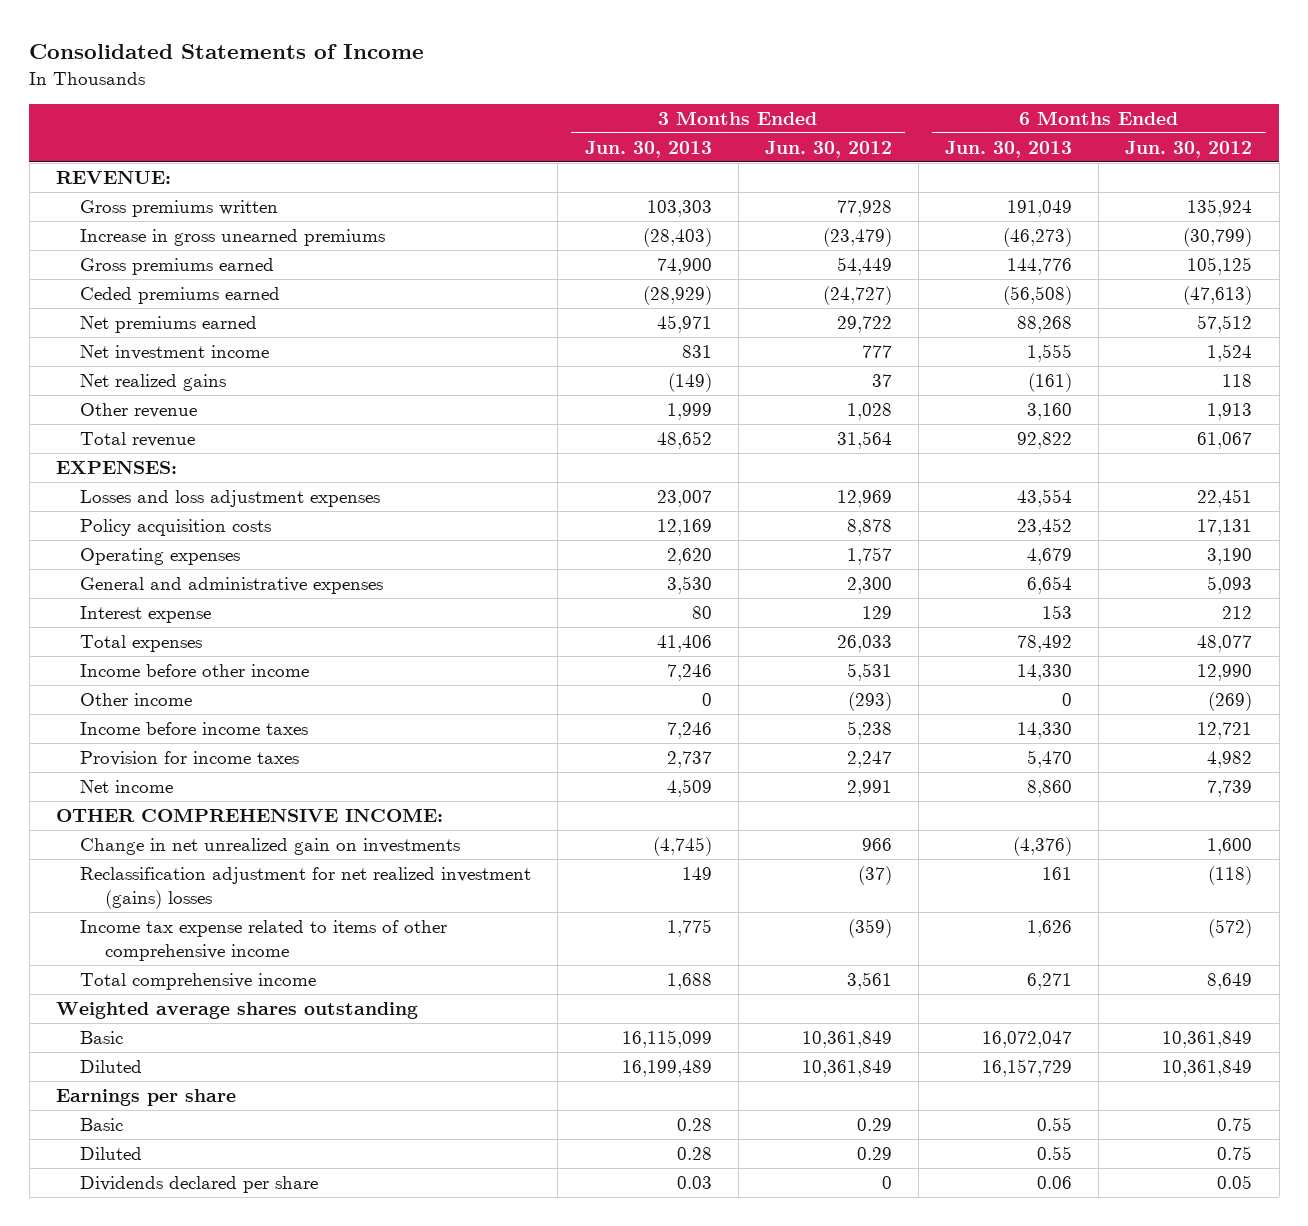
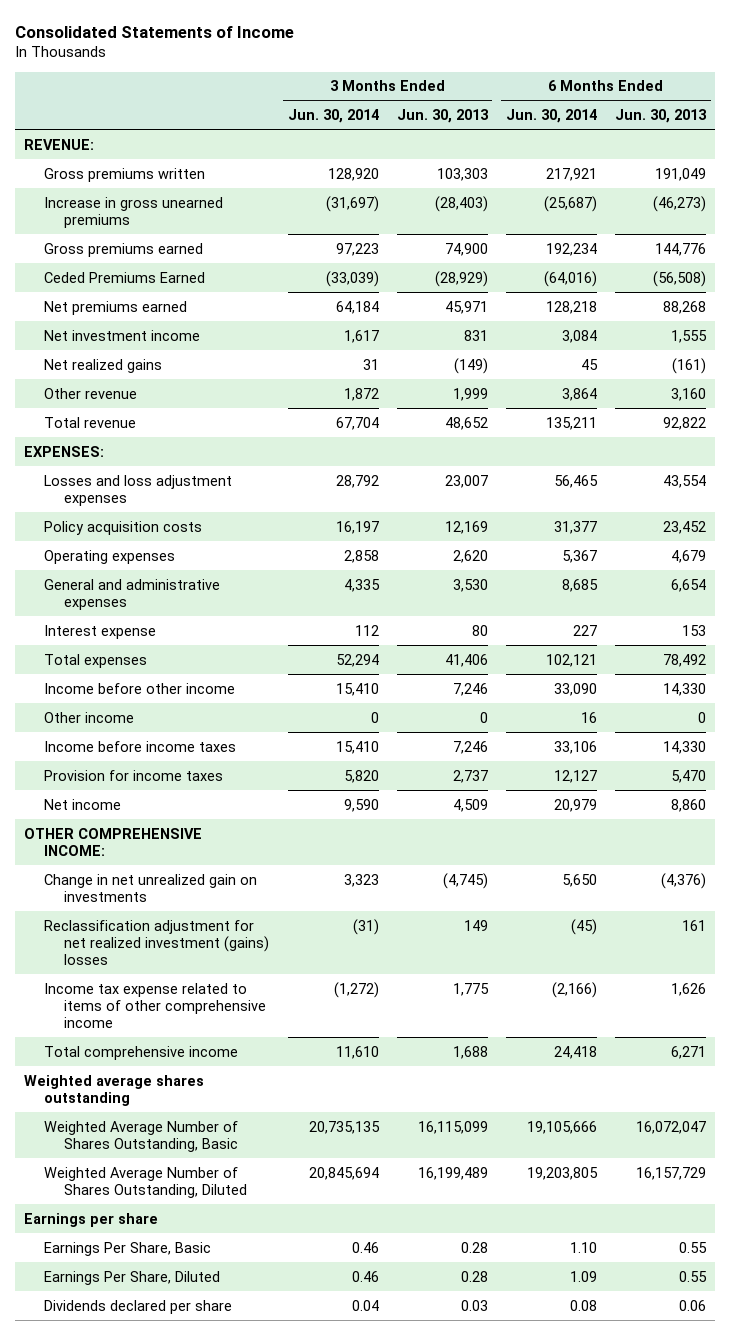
[764,141,892,159] Jun. 30, 2012 -> none
[1125,141,1253,159] Jun. 30, 2012 -> none
none -> [287,109,379,124] Jun. 30, 2014
none -> [506,109,598,124] Jun. 30, 2014
[80,287,281,305] Ceded premiums earned -> [44,271,206,283] Ceded Premiums Earned
[80,1031,124,1045] Basic -> [44,1120,239,1152] Weighted Average Number of Shares Outstanding, Basic
[80,1060,143,1074] Diluted -> [44,1166,248,1198] Weighted Average Number of Shares Outstanding, Diluted
[80,1118,124,1132] Basic -> [44,1241,212,1256] Earnings Per Share, Basic
[80,1147,143,1161] Diluted -> [44,1270,221,1285] Earnings Per Share, Diluted

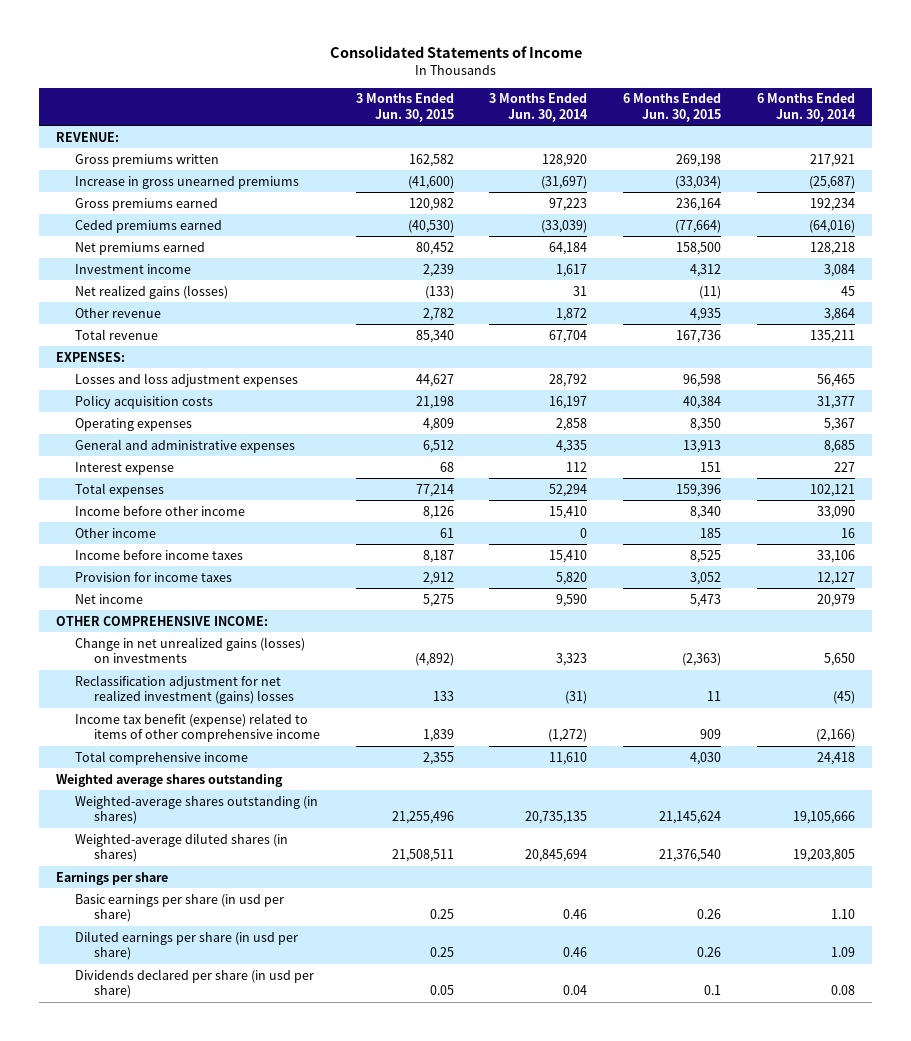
[396,109,489,124] Jun. 30, 2013 -> none
[615,109,708,124] Jun. 30, 2013 -> none
none -> [355,93,454,122] 3 Months Ended Jun. 30, 2015
none -> [622,93,721,122] 6 Months Ended Jun. 30, 2015
[44,271,206,283] Ceded Premiums Earned -> [75,219,223,233] Ceded premiums earned
[44,329,201,341] Net investment income -> [75,263,192,274] Investment income
[44,358,163,373] Net realized gains -> [75,284,229,299] Net realized gains (losses)
[44,873,258,902] Change in net unrealized gain on investments -> [75,636,306,664] Change in net unrealized gains (losses) on investments
[44,982,267,1028] Income tax expense related to items of other comprehensive income -> [75,712,321,743] Income tax benefit (expense) related to items of other comprehensive income
[44,1120,239,1152] Weighted Average Number of Shares Outstanding, Basic -> [75,795,319,825] Weighted-average shares outstanding (in shares)
[44,1166,248,1198] Weighted Average Number of Shares Outstanding, Diluted -> [75,832,289,863] Weighted-average diluted shares (in shares)
[44,1241,212,1256] Earnings Per Share, Basic -> [75,893,285,923] Basic earnings per share (in usd per share)
[44,1270,221,1285] Earnings Per Share, Diluted -> [75,930,299,961] Diluted earnings per share (in usd per share)
[44,1299,233,1314] Dividends declared per share -> [75,968,315,999] Dividends declared per share (in usd per share)

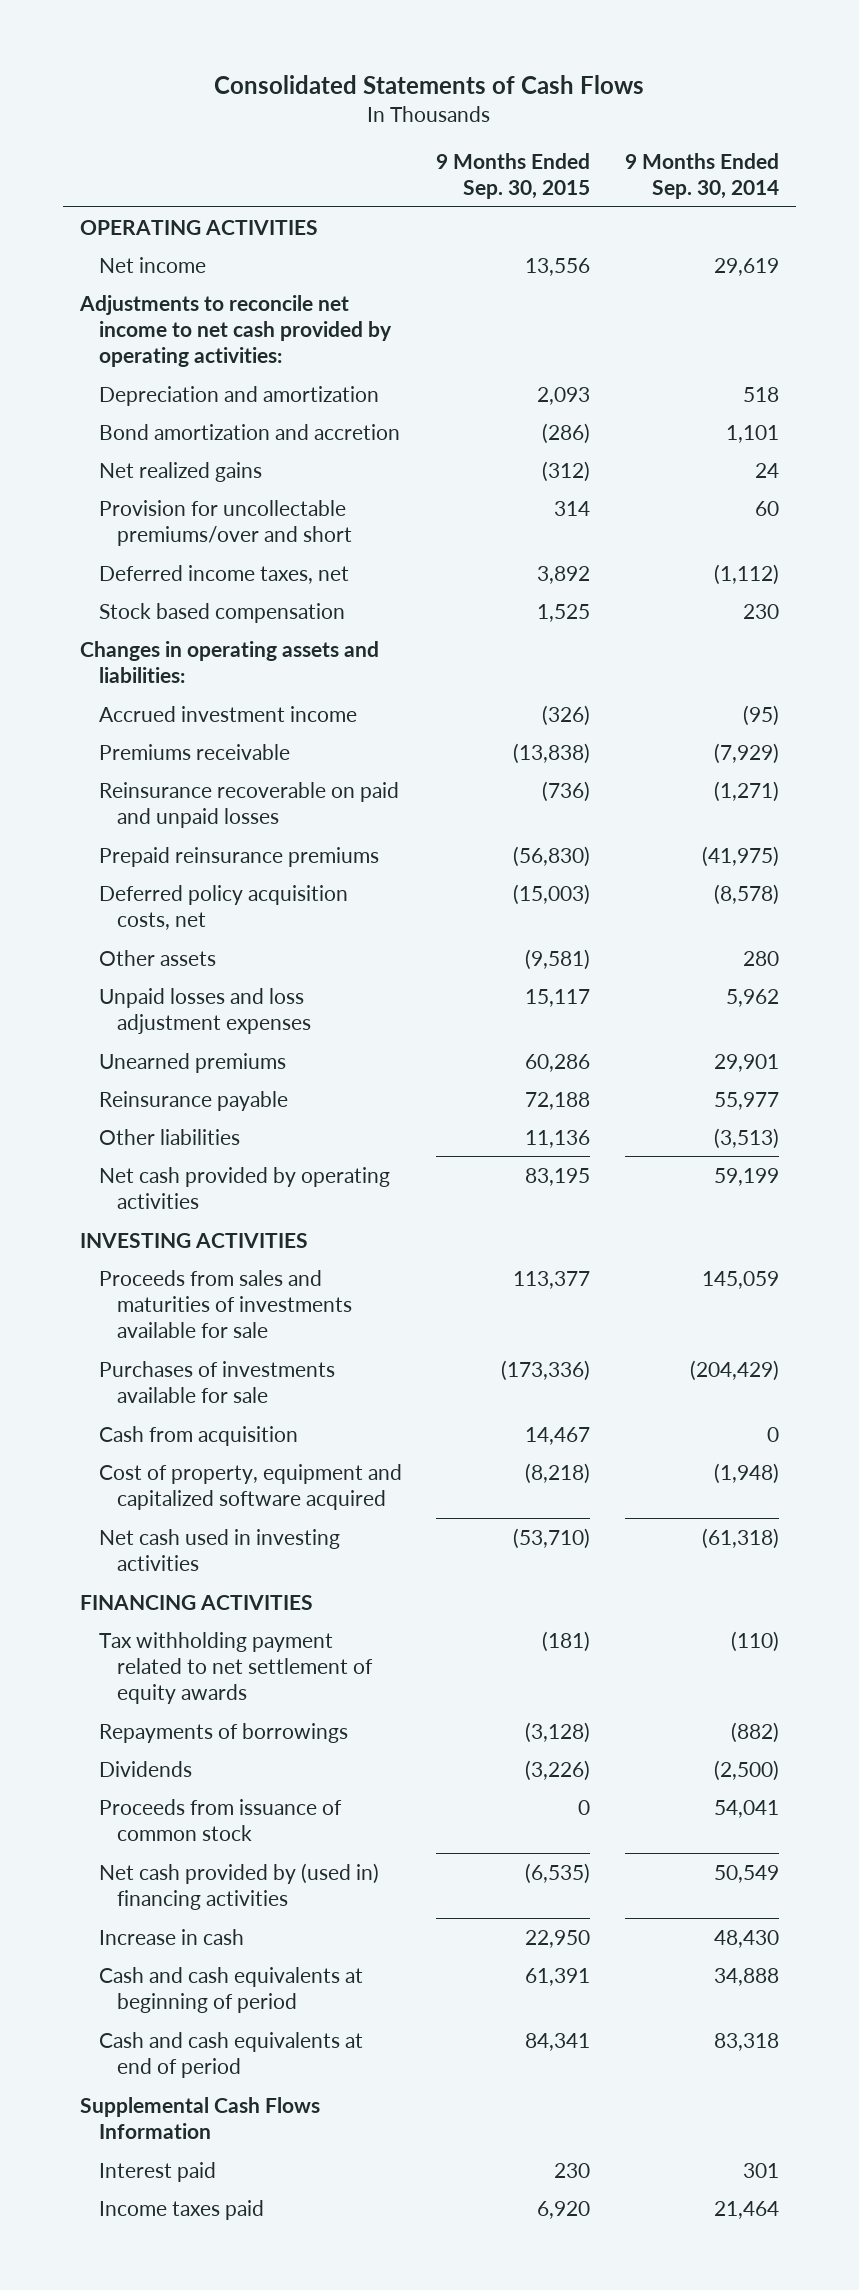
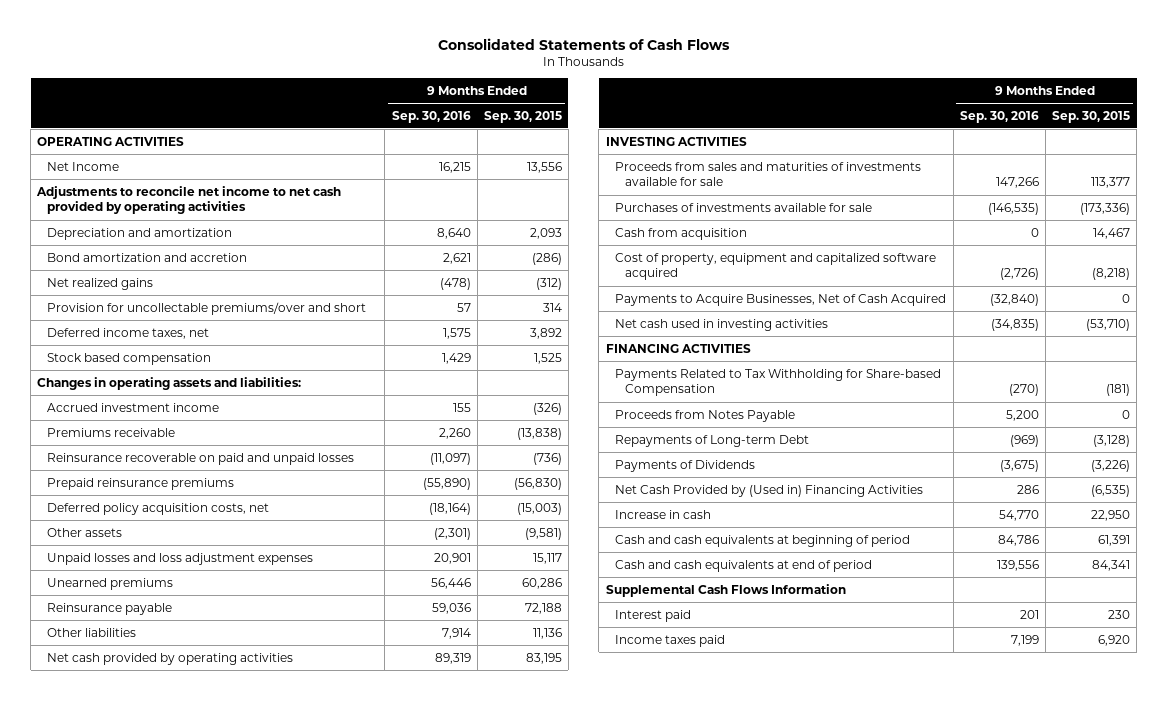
[624,152,779,200] 9 Months Ended Sep. 30, 2014 -> none
none -> [391,110,471,123] Sep. 30, 2016
[98,256,206,273] Net income -> [47,161,120,171] Net Income
[78,294,392,367] Adjustments to reconcile net income to net cash provided by operating activities: -> [36,185,342,215] Adjustments to reconcile net income to net cash provided by operating activities
none -> [615,293,947,306] Payments to Acquire Businesses, Net of Cash Acquired
[98,1798,342,1841] Proceeds from issuance of common stock -> none
[98,1631,374,1704] Tax withholding payment related to net settlement of equity awards -> [615,368,942,397] Payments Related to Tax Withholding for Share-based Compensation
none -> [615,409,796,422] Proceeds from Notes Payable
[98,1722,348,1743] Repayments of borrowings -> [615,434,810,447] Repayments of Long-term Debt
[98,1760,192,1777] Dividends -> [615,459,756,472] Payments of Dividends
[98,1862,379,1910] Net cash provided by (used in) financing activities -> [615,484,924,497] Net Cash Provided by (Used in) Financing Activities

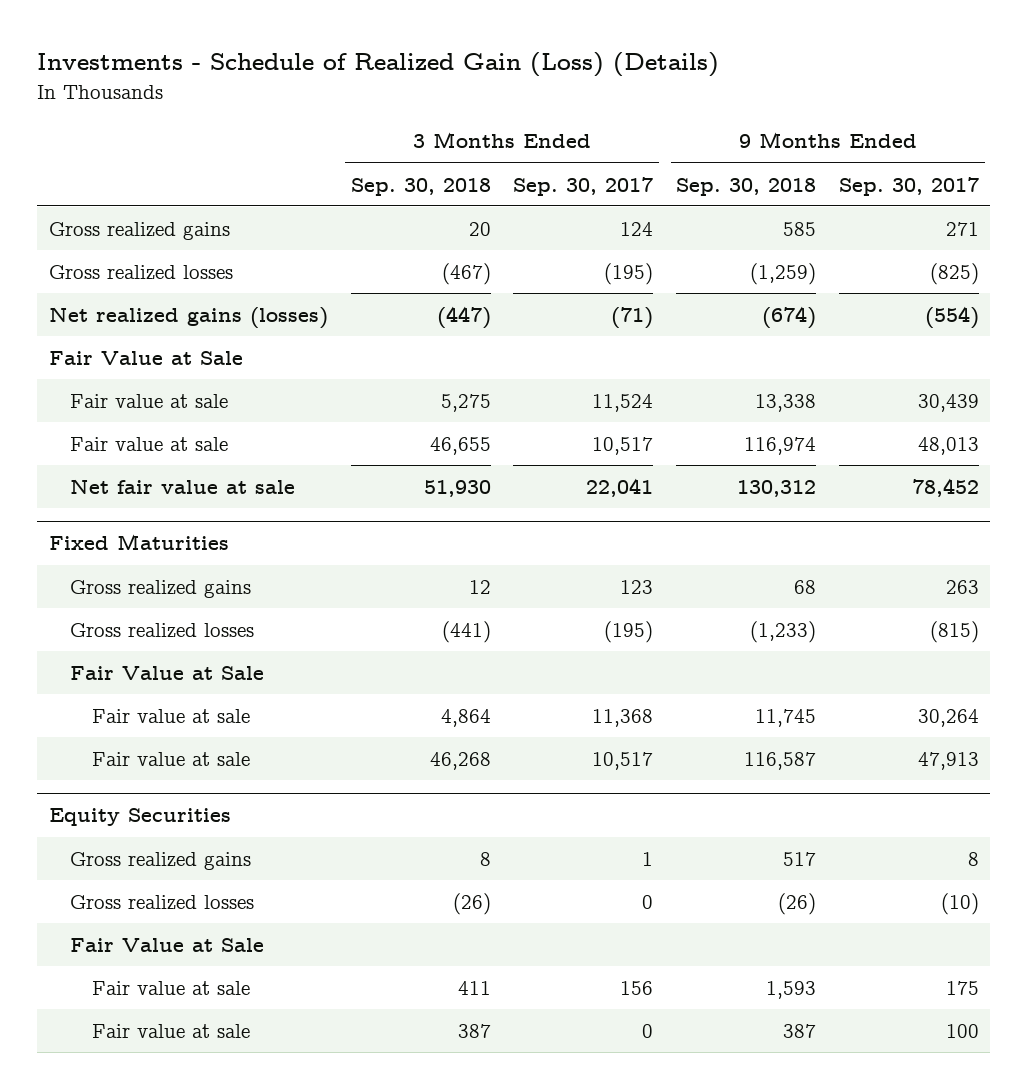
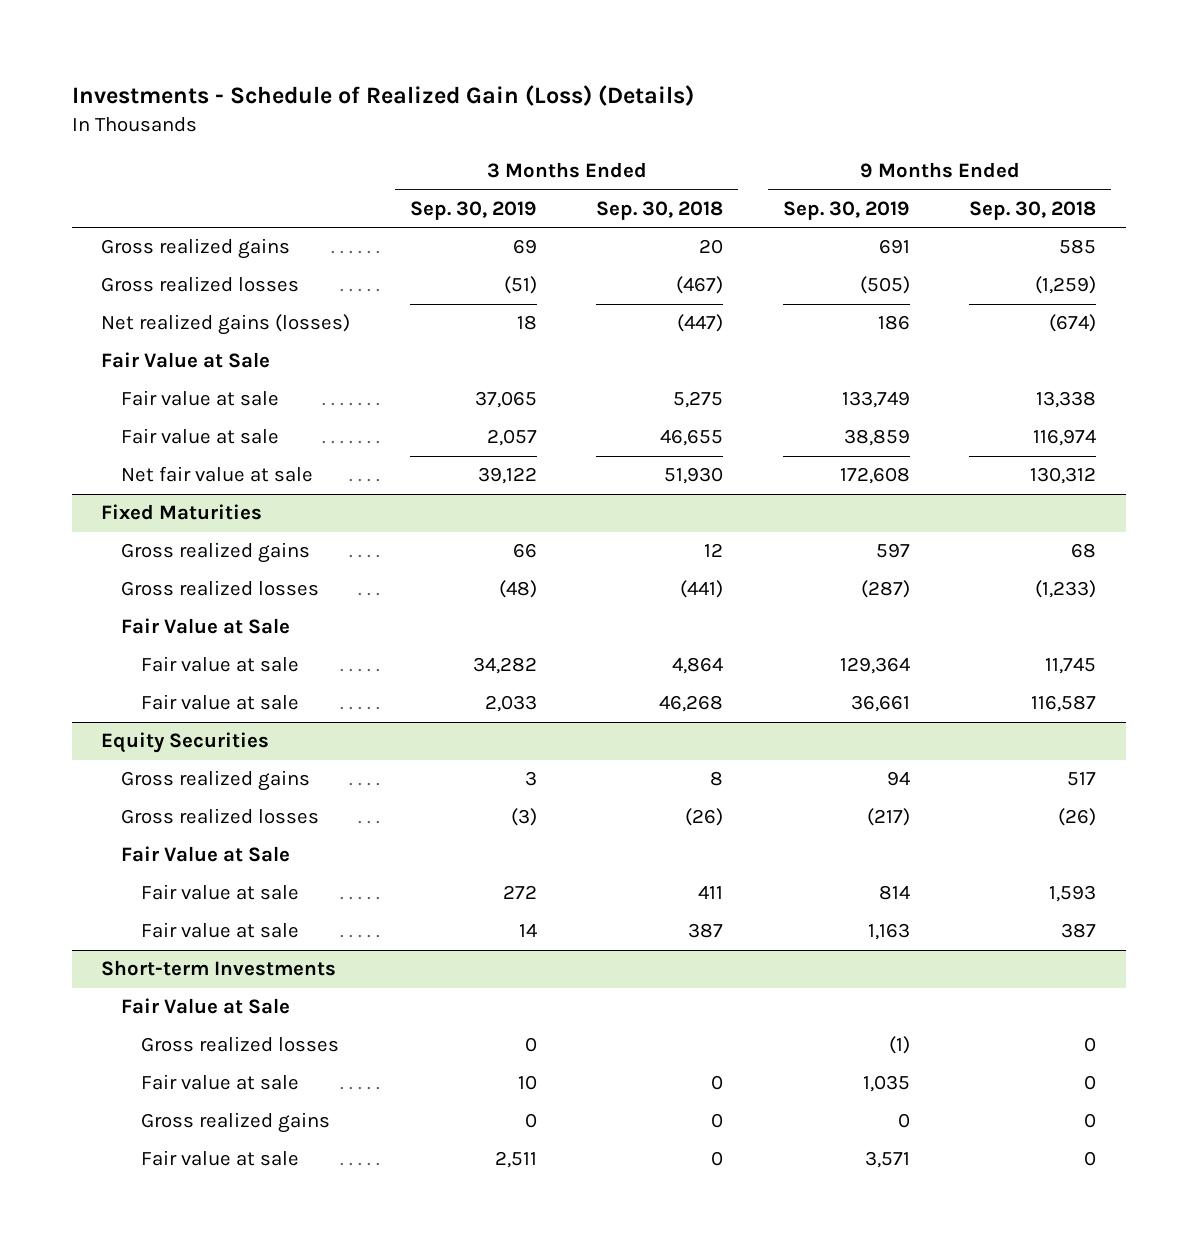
[513,176,654,196] Sep. 30, 2017 -> none
[839,176,980,196] Sep. 30, 2017 -> none
none -> [409,200,537,220] Sep. 30, 2019
none -> [782,200,910,220] Sep. 30, 2019
none -> [101,960,337,977] Short-term Investments
none -> [121,998,291,1015] Fair Value at Sale
none -> [141,1036,340,1053] Gross realized losses
none -> [141,1074,300,1091] Fair value at sale
none -> [141,1112,331,1134] Gross realized gains
none -> [141,1150,300,1167] Fair value at sale

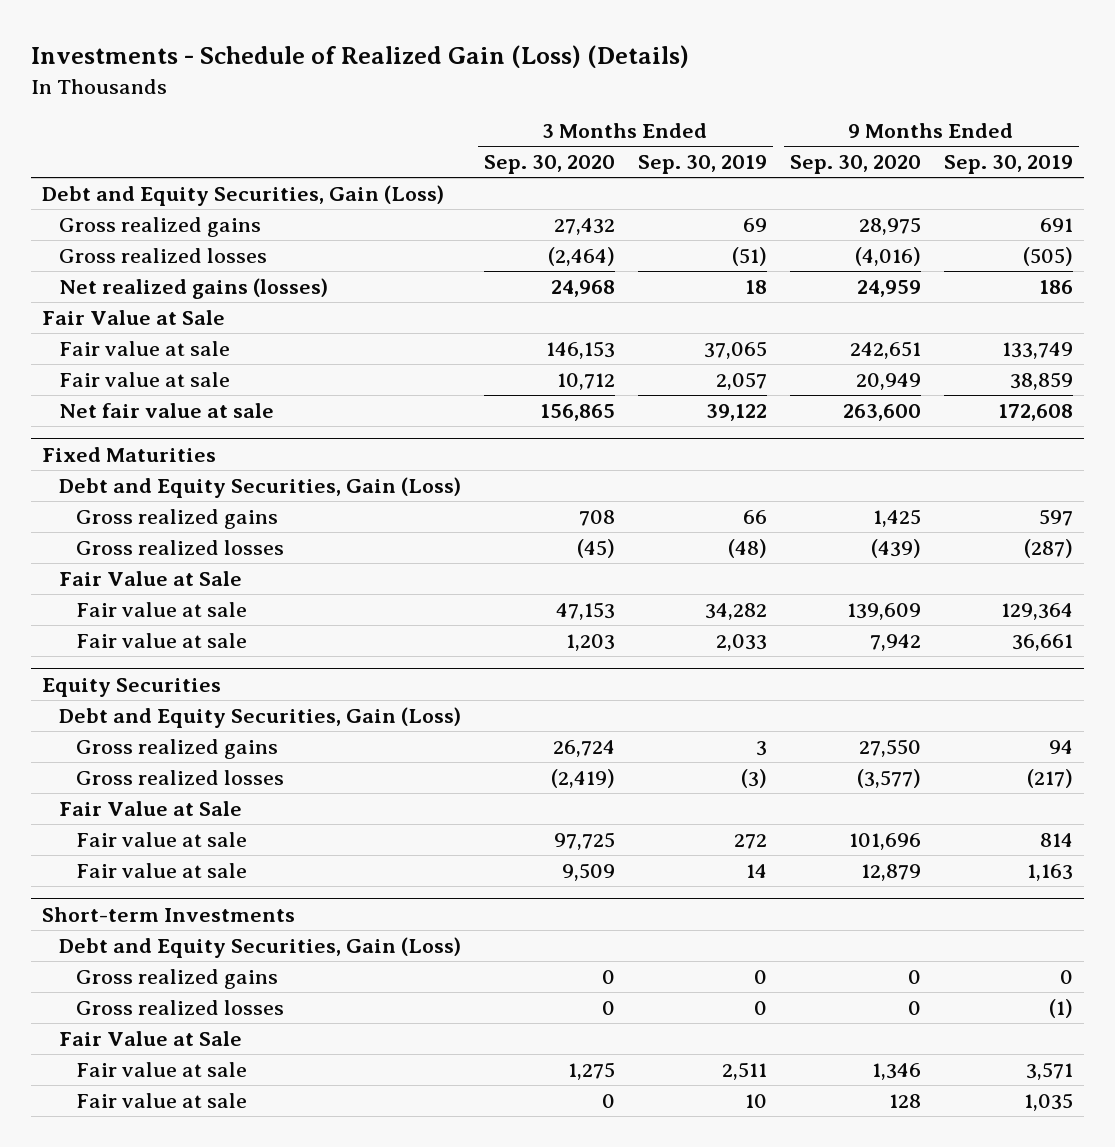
[596,200,724,220] Sep. 30, 2018 -> none
[969,200,1097,220] Sep. 30, 2018 -> none
none -> [483,155,615,175] Sep. 30, 2020
none -> [789,155,921,175] Sep. 30, 2020
none -> [42,184,445,206] Debt and Equity Securities, Gain (Loss)
none -> [58,476,461,498] Debt and Equity Securities, Gain (Loss)
none -> [58,706,461,728] Debt and Equity Securities, Gain (Loss)
none -> [58,936,461,958] Debt and Equity Securities, Gain (Loss)
[141,1036,340,1053] Gross realized losses -> [75,999,284,1015] Gross realized losses
[121,998,291,1015] Fair Value at Sale -> [58,1030,242,1046] Fair Value at Sale
[141,1074,300,1091] Fair value at sale -> [75,1092,247,1108] Fair value at sale

